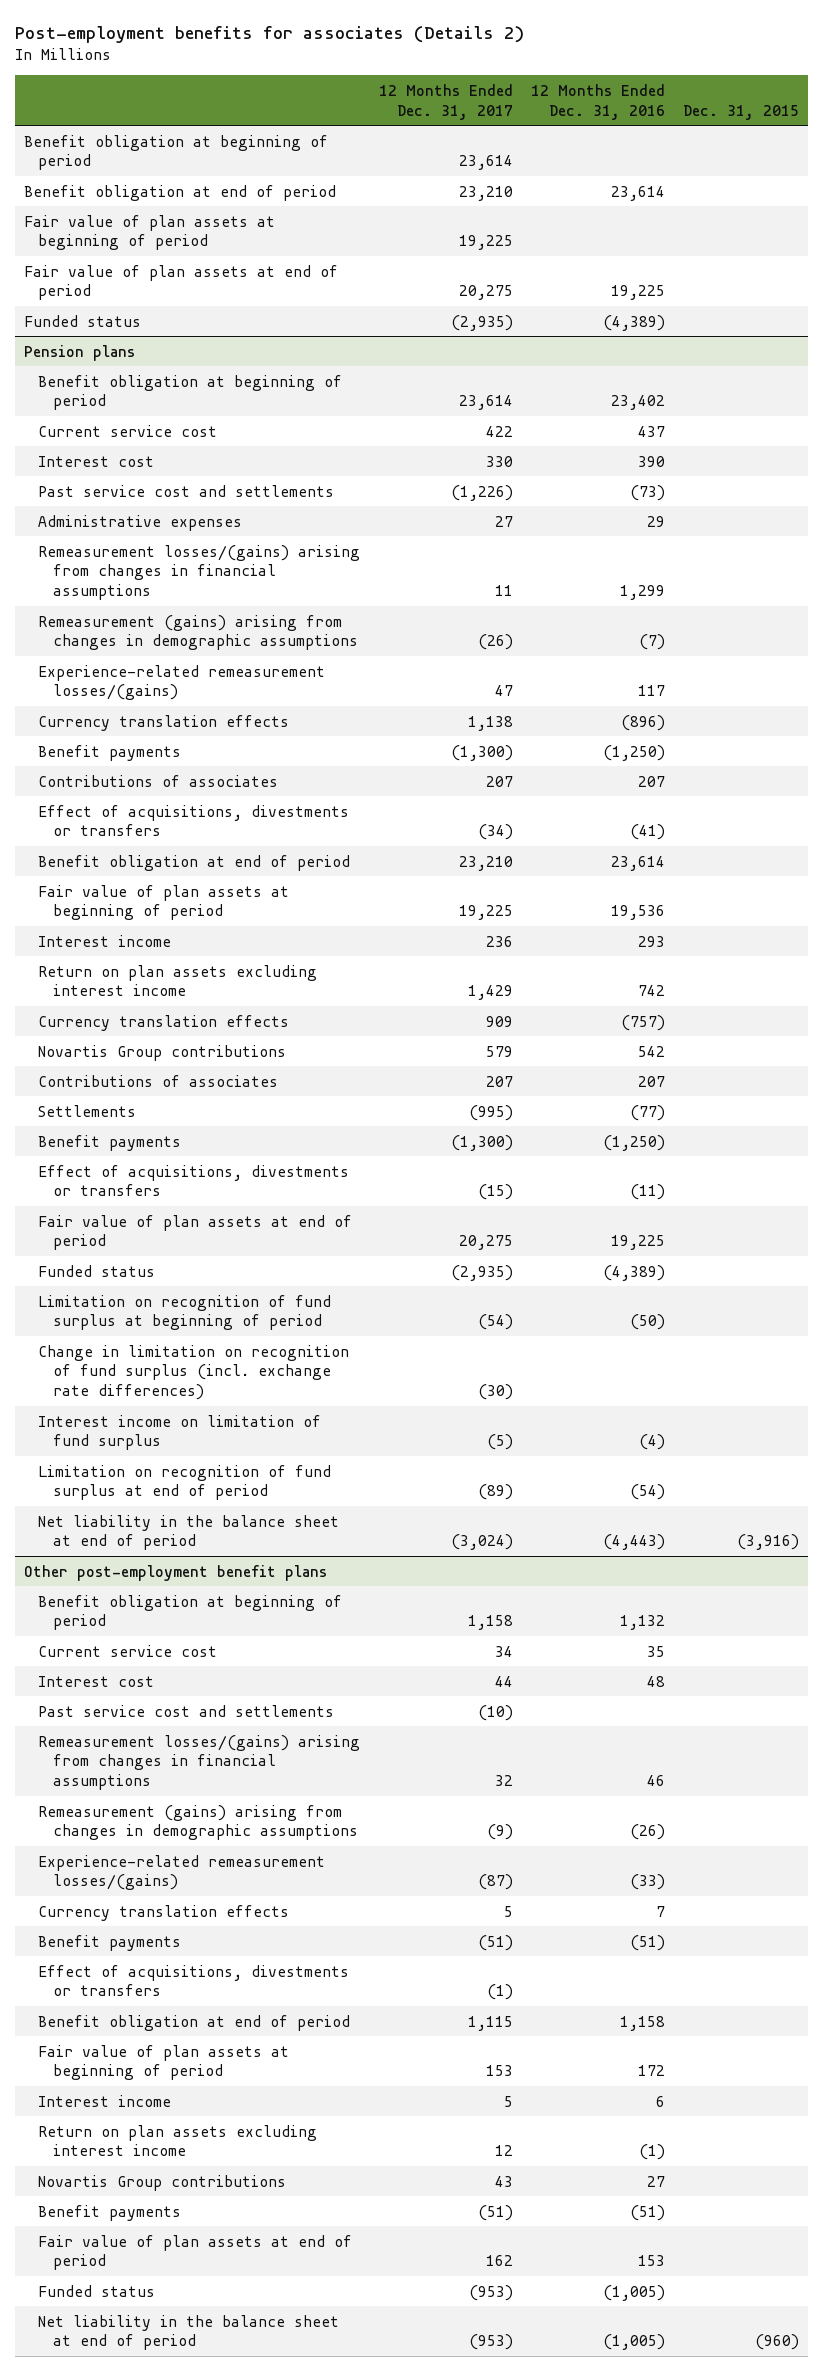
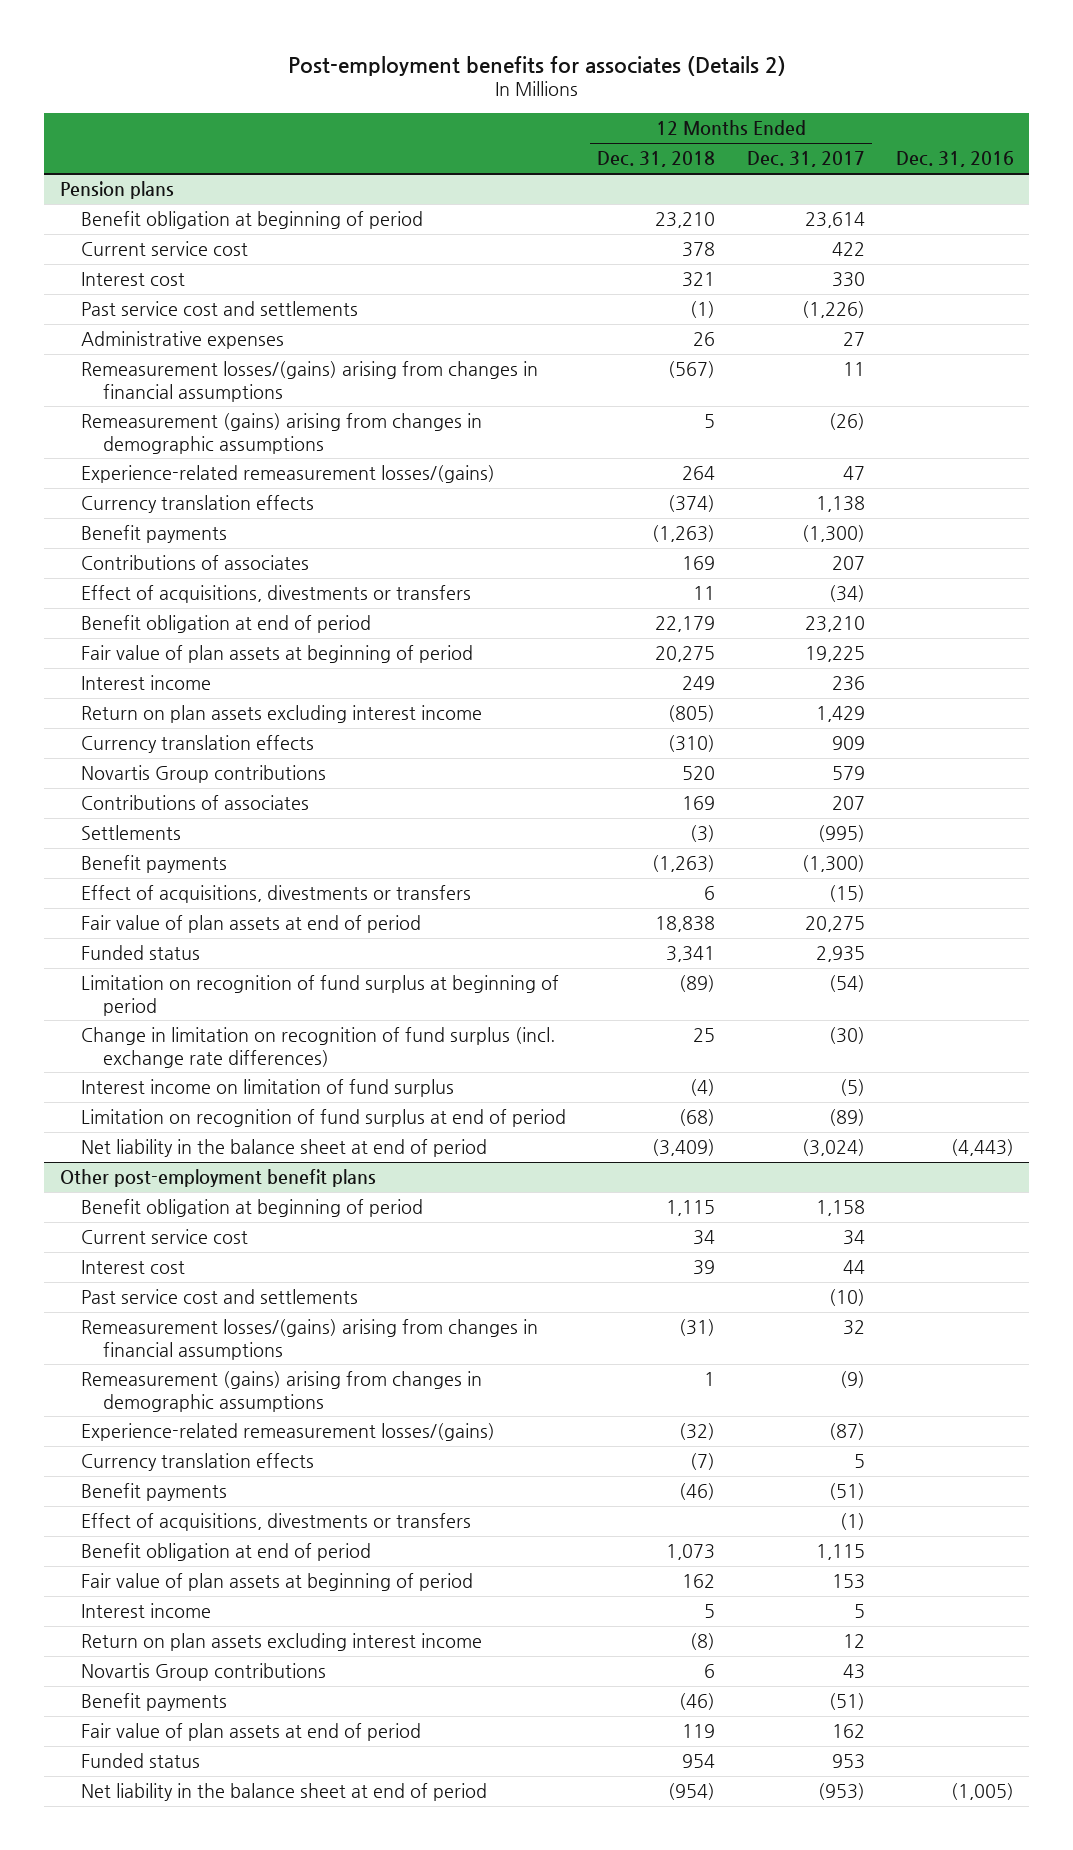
[530,83,665,120] 12 Months Ended Dec. 31, 2016 -> none
[682,104,799,120] Dec. 31, 2015 -> none
none -> [597,151,716,168] Dec. 31, 2018
none -> [895,151,1014,168] Dec. 31, 2016
[24,134,329,171] Benefit obligation at beginning of period -> none
[24,184,337,201] Benefit obligation at end of period -> none
[24,214,276,251] Fair value of plan assets at beginning of period -> none
[24,264,339,301] Fair value of plan assets at end of period -> none
[24,314,142,327] Funded status -> none
[450,1264,513,1281] (2,935) -> [815,946,865,963] 2,935
[468,2284,513,2301] (953) -> [831,1754,865,1770] 953

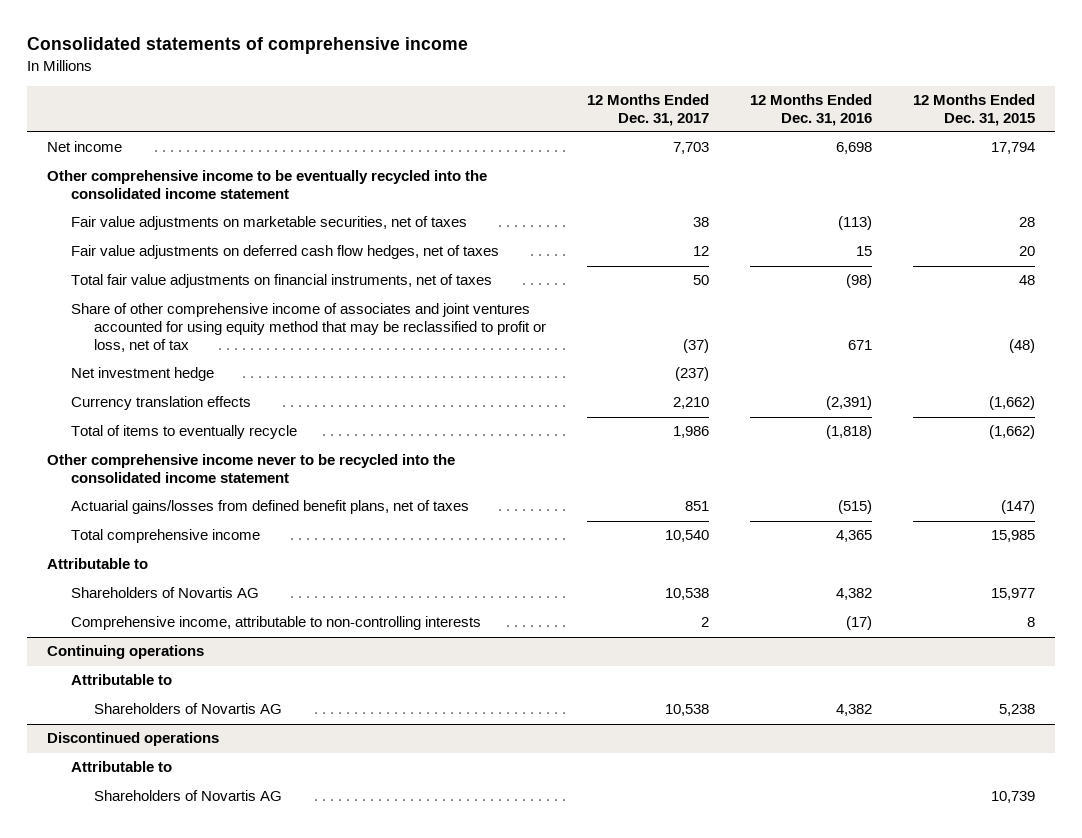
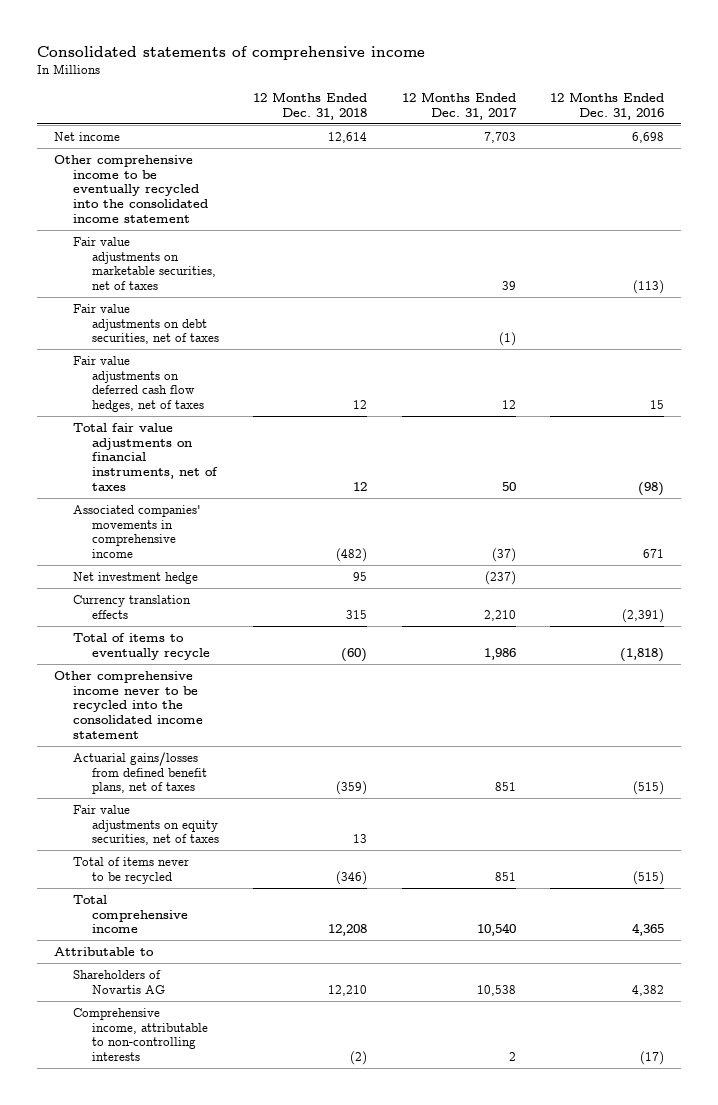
[912,94,1035,126] 12 Months Ended Dec. 31, 2015 -> none
none -> [253,92,368,121] 12 Months Ended Dec. 31, 2018
[692,217,709,228] 38 -> [501,281,516,291] 39
none -> [73,303,220,345] Fair value adjustments on debt securities, net of taxes
[70,303,546,353] Share of other comprehensive income of associates and joint ventures accounted for using equity method that may be reclassified to profit or loss, net of tax -> [73,504,202,559] Associated companies' movements in comprehensive income
none -> [73,804,220,846] Fair value adjustments on equity securities, net of taxes
none -> [73,856,190,884] Total of items never to be recycled
[47,645,205,660] Continuing operations -> none
[70,674,172,686] Attributable to -> none
[93,703,282,715] Shareholders of Novartis AG -> none
[47,732,220,747] Discontinued operations -> none
[70,761,172,773] Attributable to -> none
[93,790,282,802] Shareholders of Novartis AG -> none

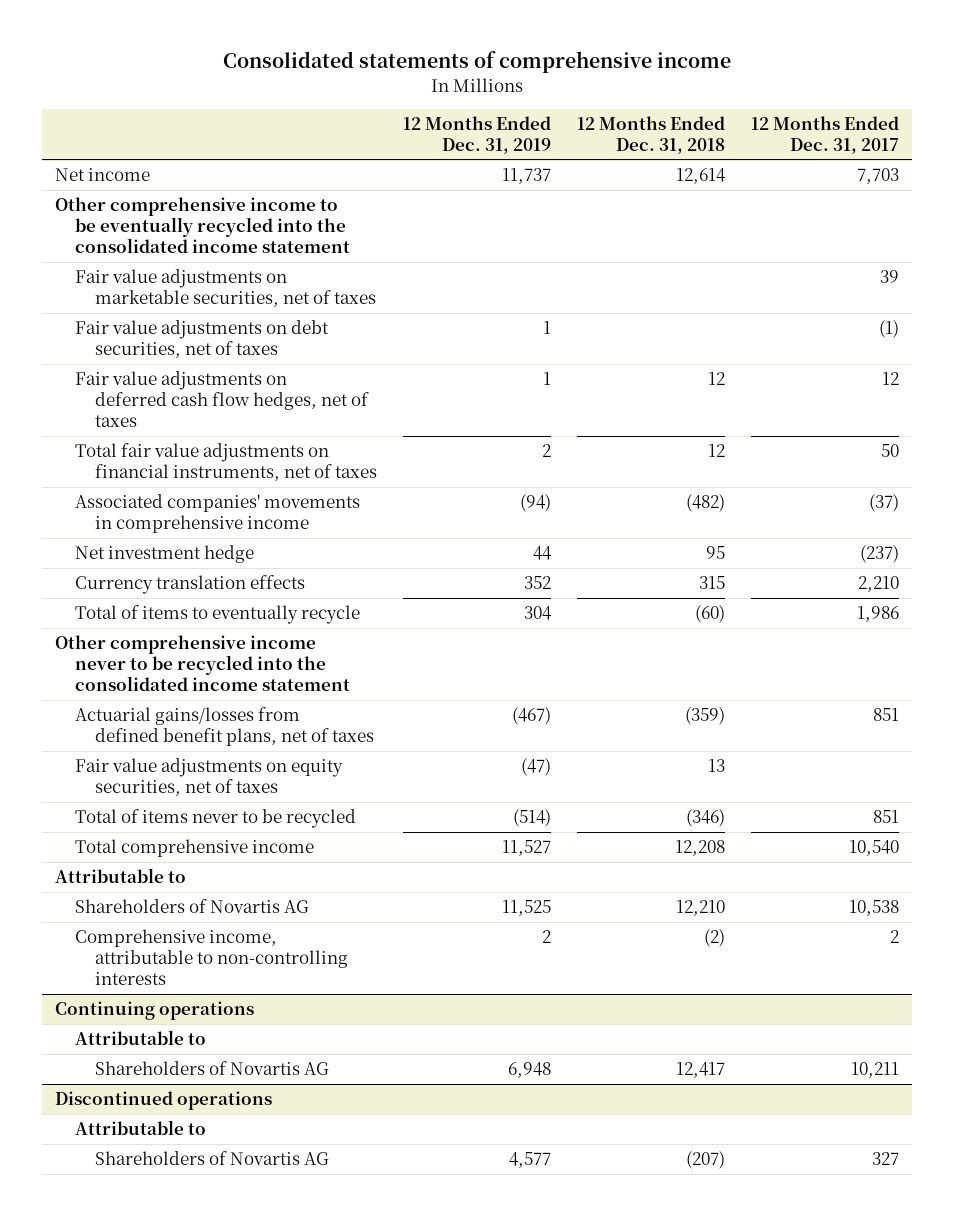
[549,92,664,121] 12 Months Ended Dec. 31, 2016 -> none
none -> [402,115,551,154] 12 Months Ended Dec. 31, 2019
none -> [54,1001,254,1021] Continuing operations
none -> [74,1030,206,1046] Attributable to
none -> [94,1061,329,1076] Shareholders of Novartis AG
none -> [54,1091,272,1111] Discontinued operations
none -> [74,1120,206,1136] Attributable to
none -> [94,1151,329,1166] Shareholders of Novartis AG

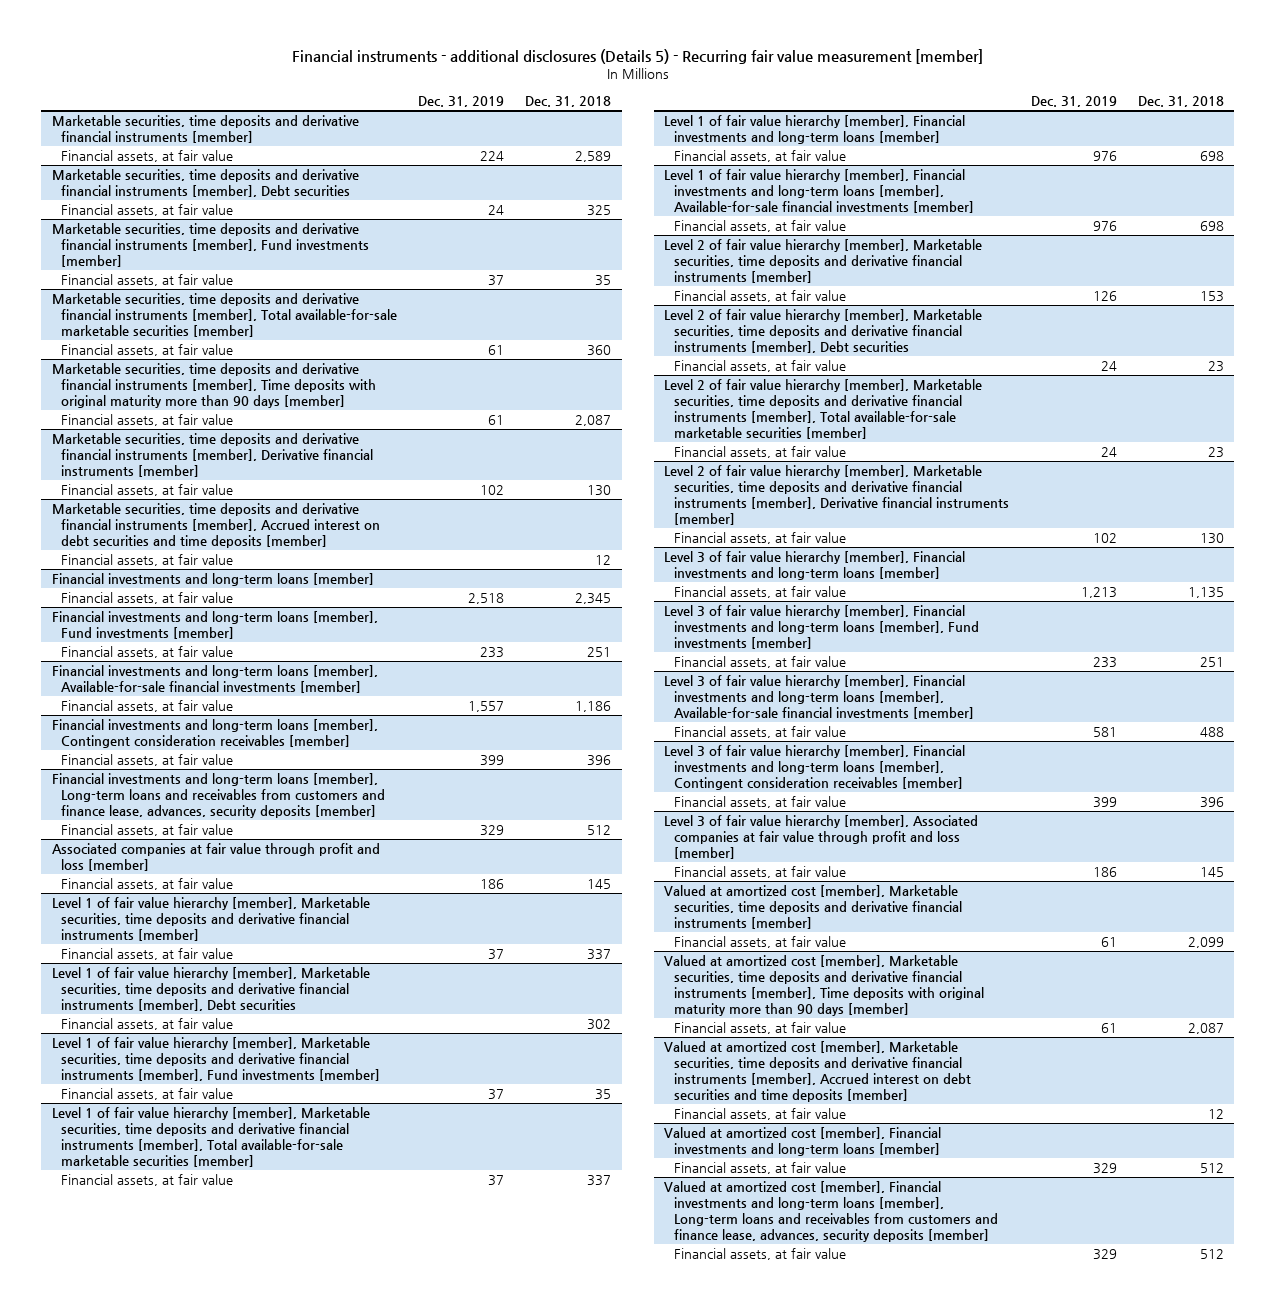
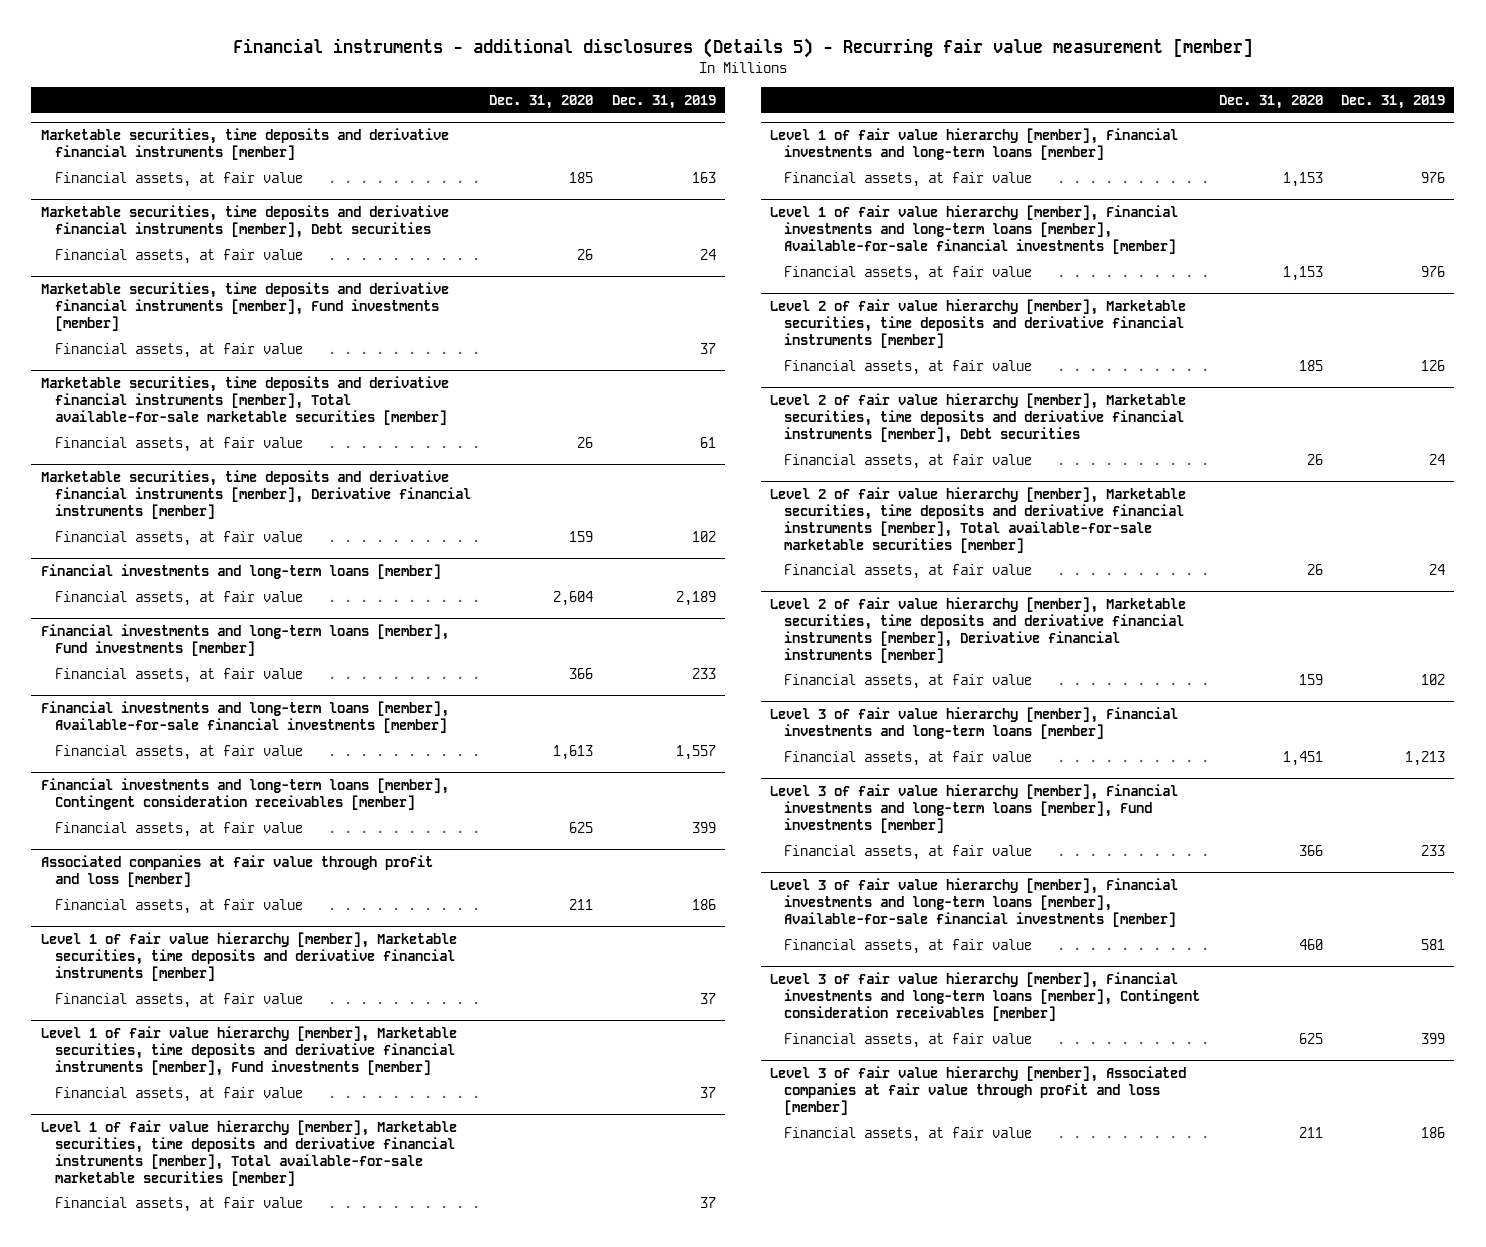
[525,96,612,108] Dec. 31, 2018 -> none
none -> [489,94,594,109] Dec. 31, 2020
[480,151,505,162] 224 -> [691,171,716,183] 163
[51,363,377,408] Marketable securities, time deposits and derivative financial instruments [member], Time deposits with original maturity more than 90 days [member] -> none
[61,414,234,427] Financial assets, at fair value -> none
[51,503,381,548] Marketable securities, time deposits and derivative financial instruments [member], Accrued interest on debt securities and time deposits [member] -> none
[61,554,234,567] Financial assets, at fair value -> none
[468,593,505,605] 2,518 -> [675,590,716,606] 2,189
[51,773,386,818] Financial investments and long-term loans [member], Long-term loans and receivables from customers and finance lease, advances, security deposits [member] -> none
[61,824,234,837] Financial assets, at fair value -> none
[51,967,370,1011] Level 1 of fair value hierarchy [member], Marketable securities, time deposits and derivative financial instruments [member], Debt securities -> none
[61,1018,234,1031] Financial assets, at fair value -> none
[664,885,962,929] Valued at amortized cost [member], Marketable securities, time deposits and derivative financial instruments [member] -> none
[673,936,846,949] Financial assets, at fair value -> none
[664,955,984,1016] Valued at amortized cost [member], Marketable securities, time deposits and derivative financial instruments [member], Time deposits with original maturity more than 90 days [member] -> none
[673,1022,846,1035] Financial assets, at fair value -> none
[664,1041,971,1102] Valued at amortized cost [member], Marketable securities, time deposits and derivative financial instruments [member], Accrued interest on debt securities and time deposits [member] -> none
[673,1108,846,1121] Financial assets, at fair value -> none
[664,1127,942,1156] Valued at amortized cost [member], Financial investments and long-term loans [member] -> none
[673,1162,846,1175] Financial assets, at fair value -> none
[664,1181,998,1242] Valued at amortized cost [member], Financial investments and long-term loans [member], Long-term loans and receivables from customers and finance lease, advances, security deposits [member] -> none
[673,1248,846,1261] Financial assets, at fair value -> none

